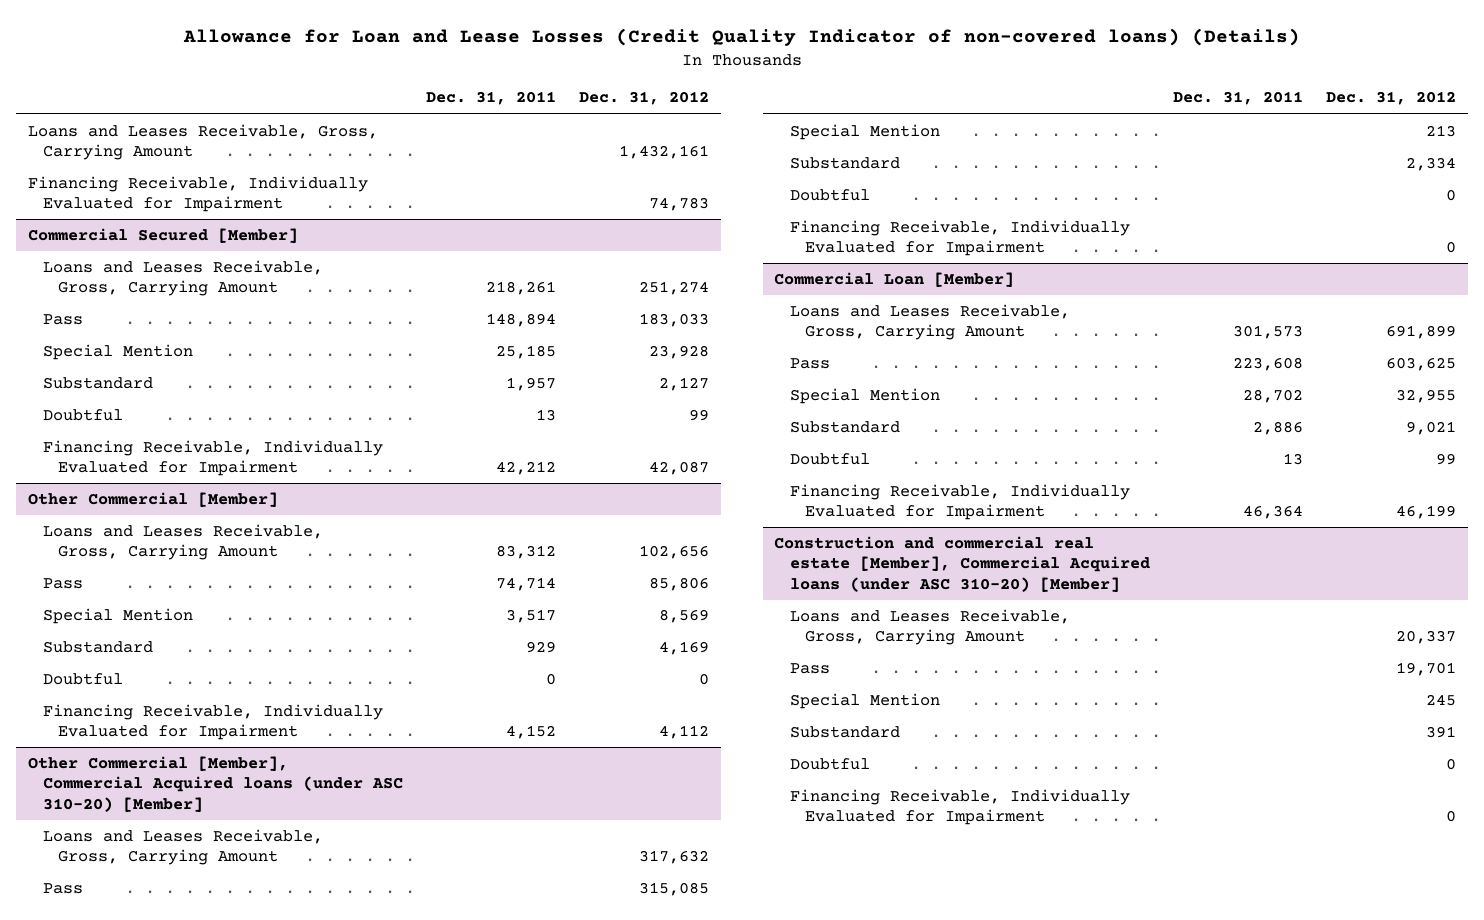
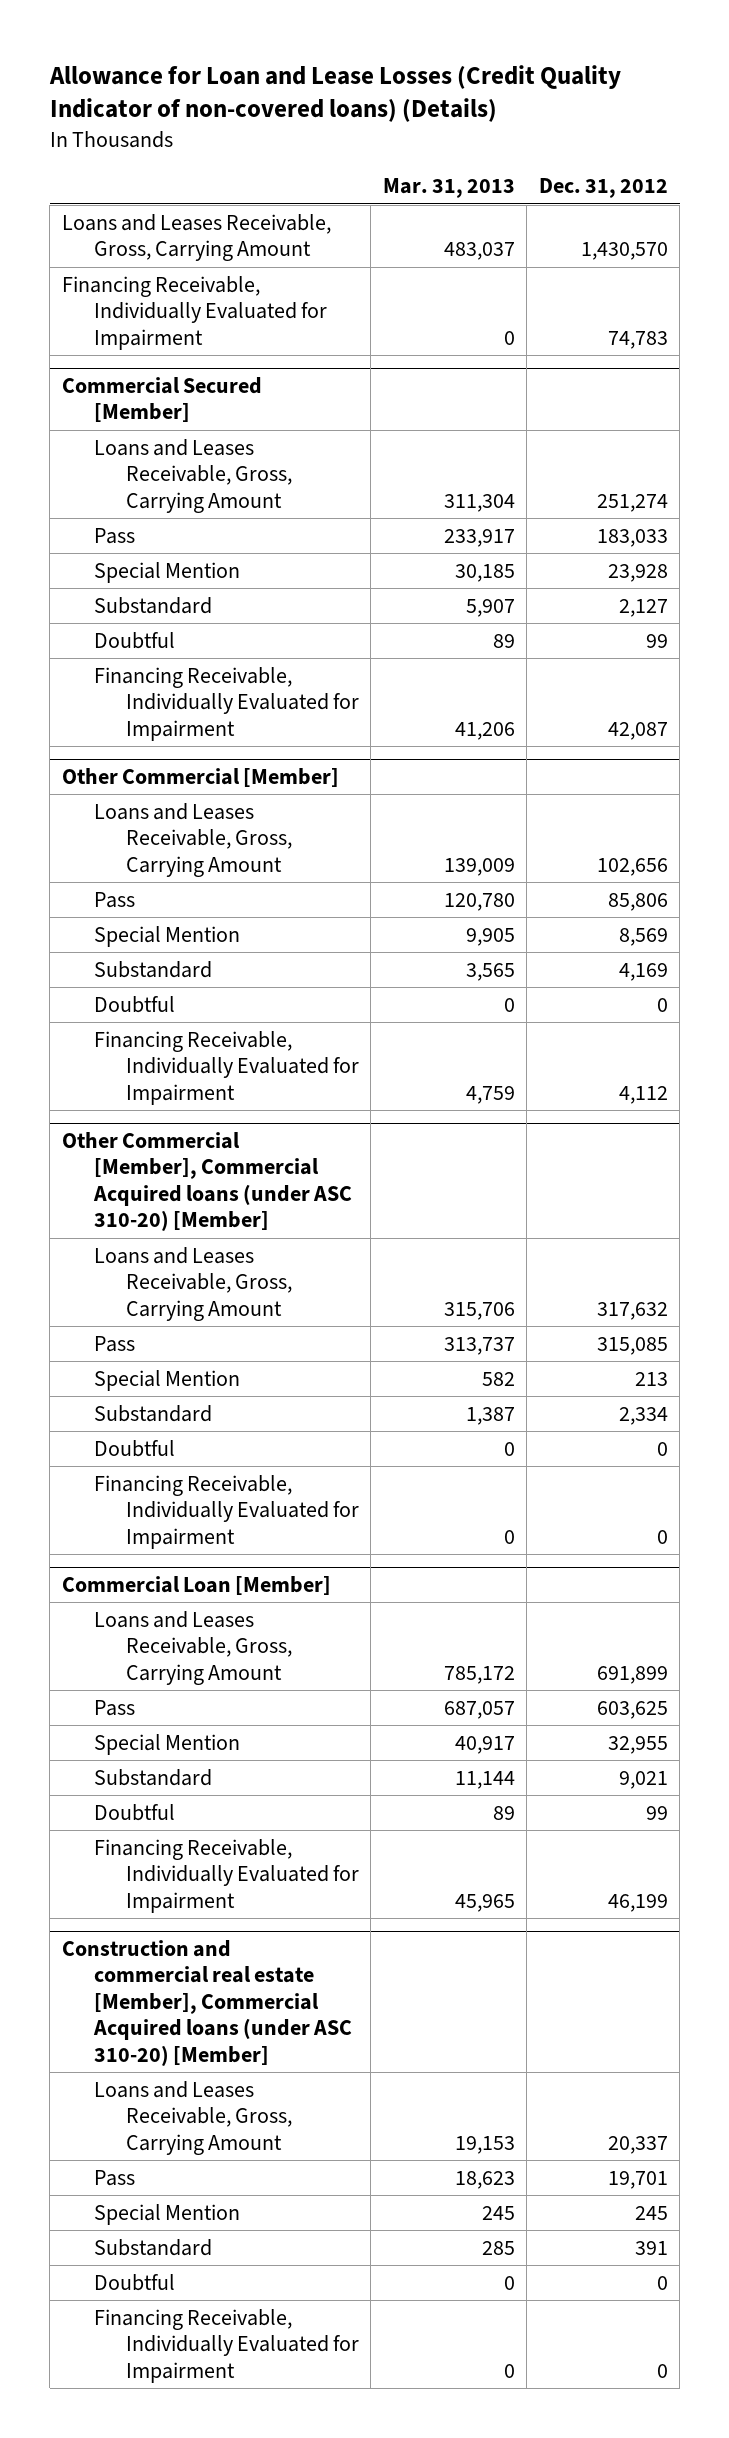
[426,91,557,106] Dec. 31, 2011 -> none
none -> [382,178,515,199] Mar. 31, 2013
[619,145,710,160] 1,432,161 -> [580,242,668,261] 1,430,570

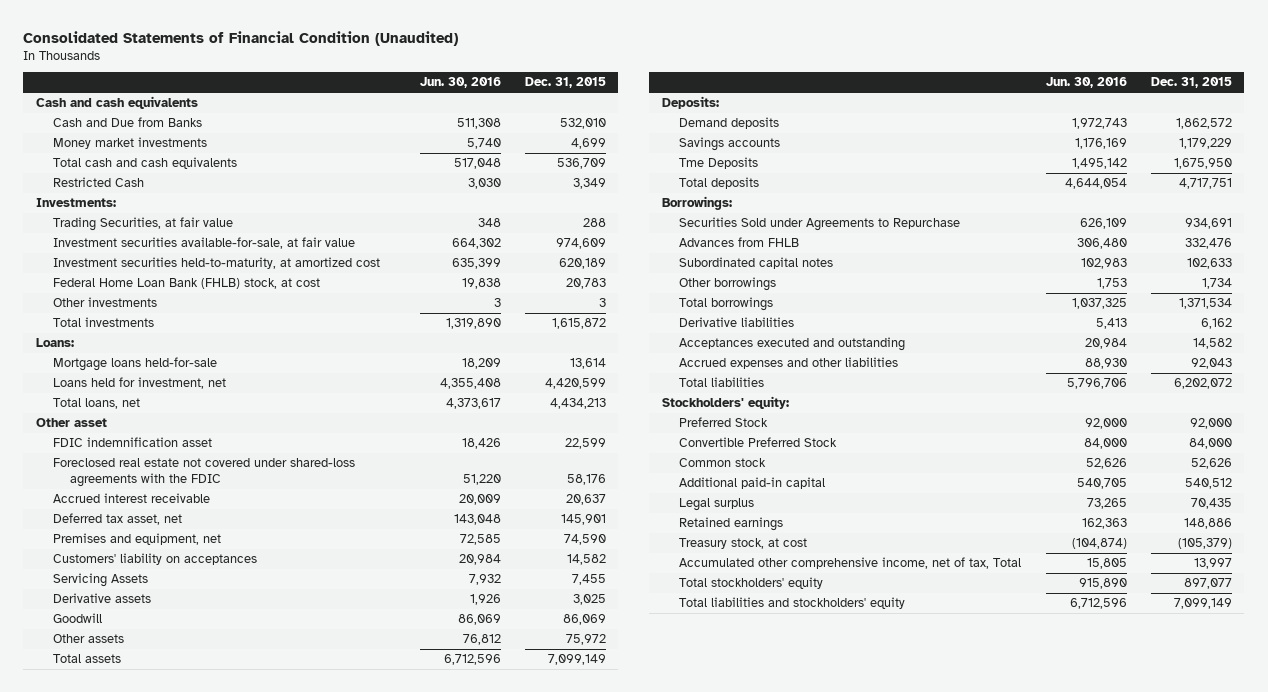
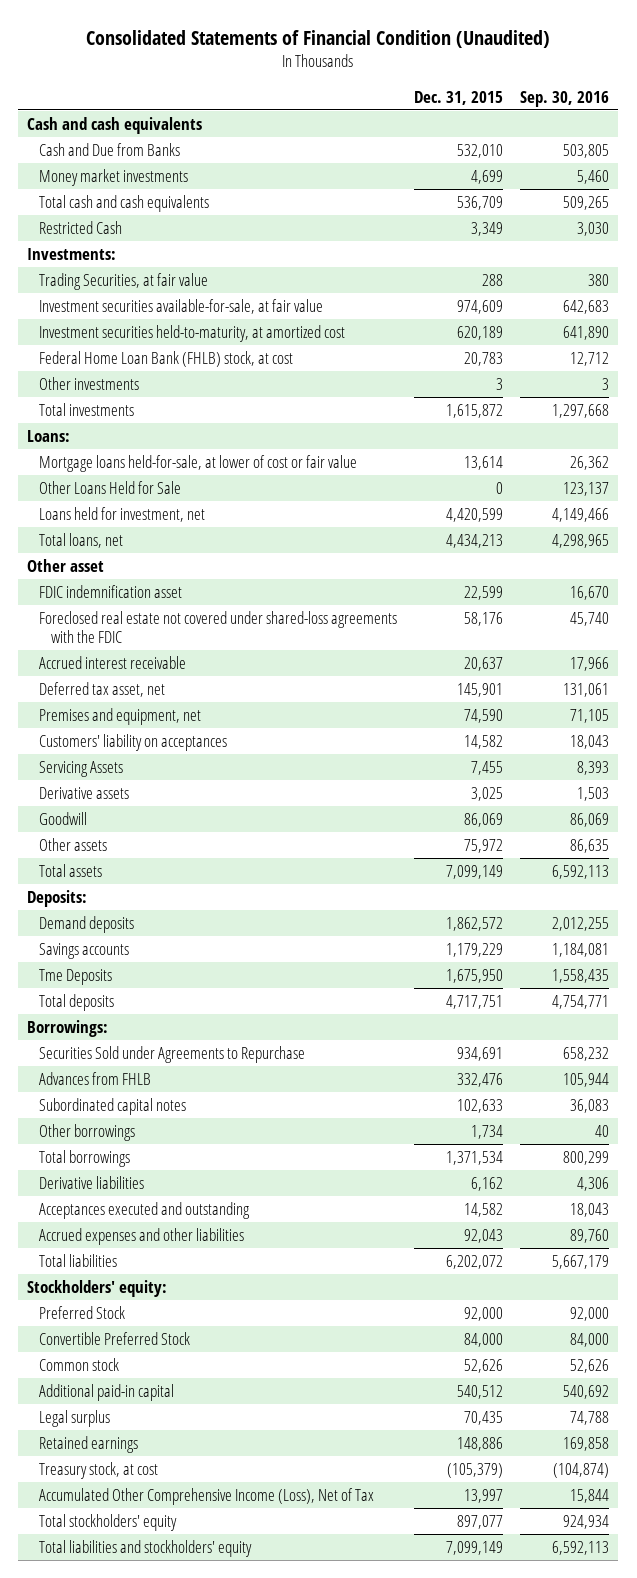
[419,77,501,89] Jun. 30, 2016 -> none
none -> [520,90,610,107] Sep. 30, 2016
[52,357,217,372] Mortgage loans held-for-sale -> [39,454,358,472] Mortgage loans held-for-sale, at lower of cost or fair value
none -> [39,480,182,494] Other Loans Held for Sale
[678,557,1021,570] Accumulated other comprehensive income, net of tax, Total -> [39,1487,375,1505] Accumulated Other Comprehensive Income (Loss), Net of Tax

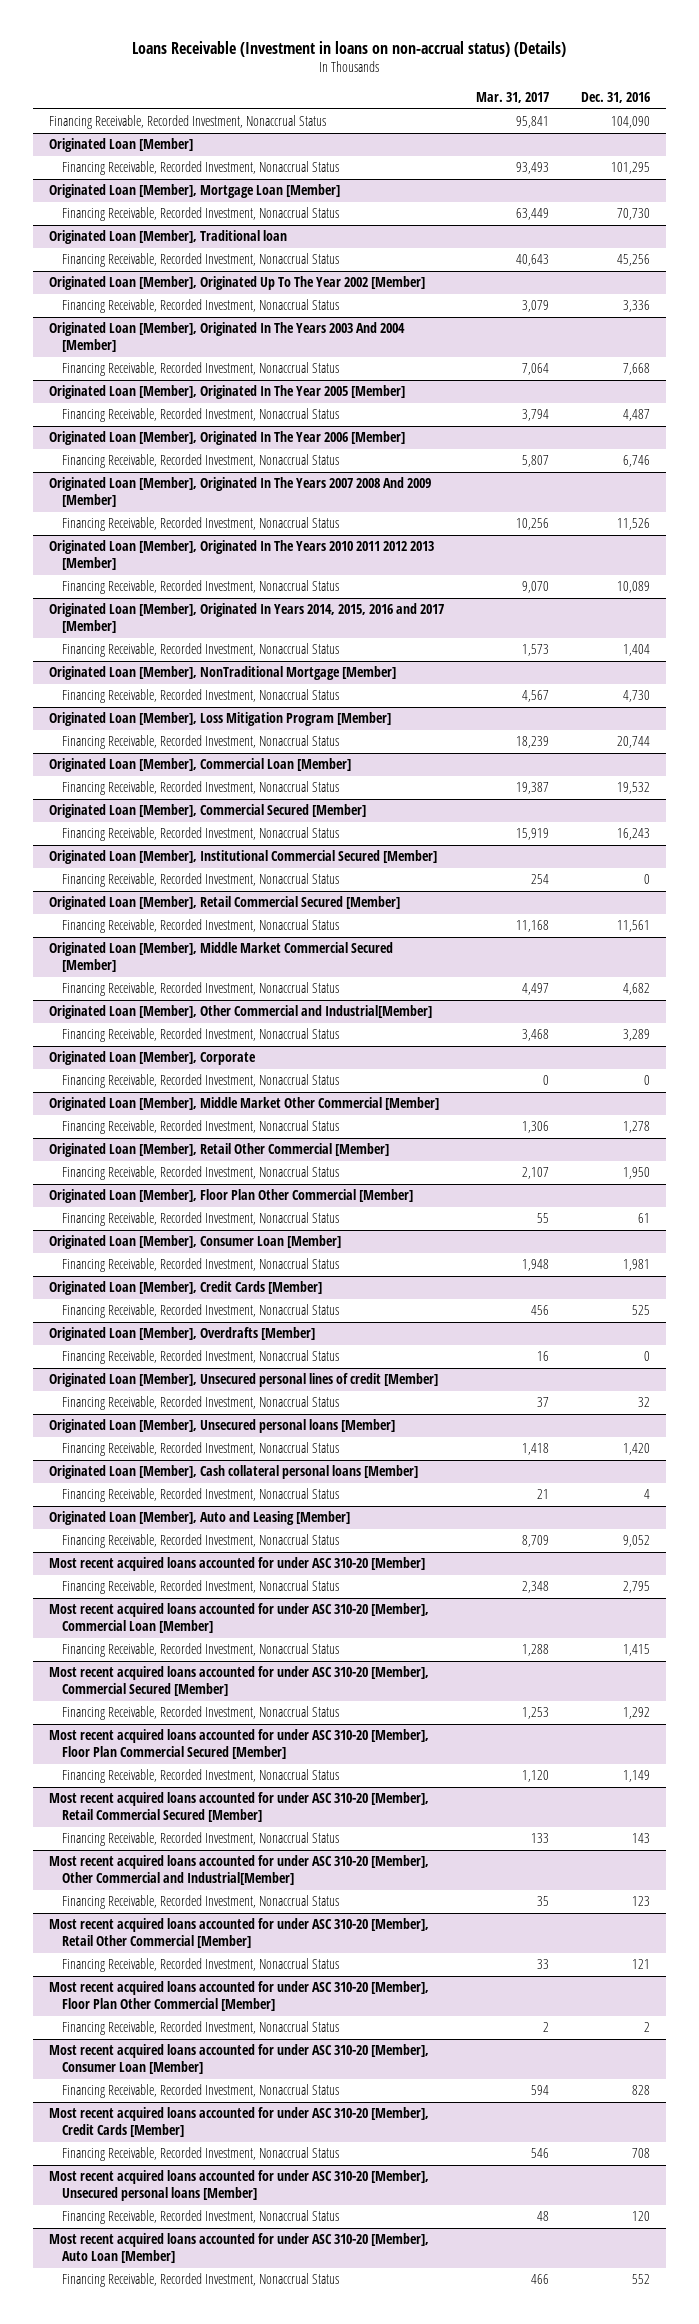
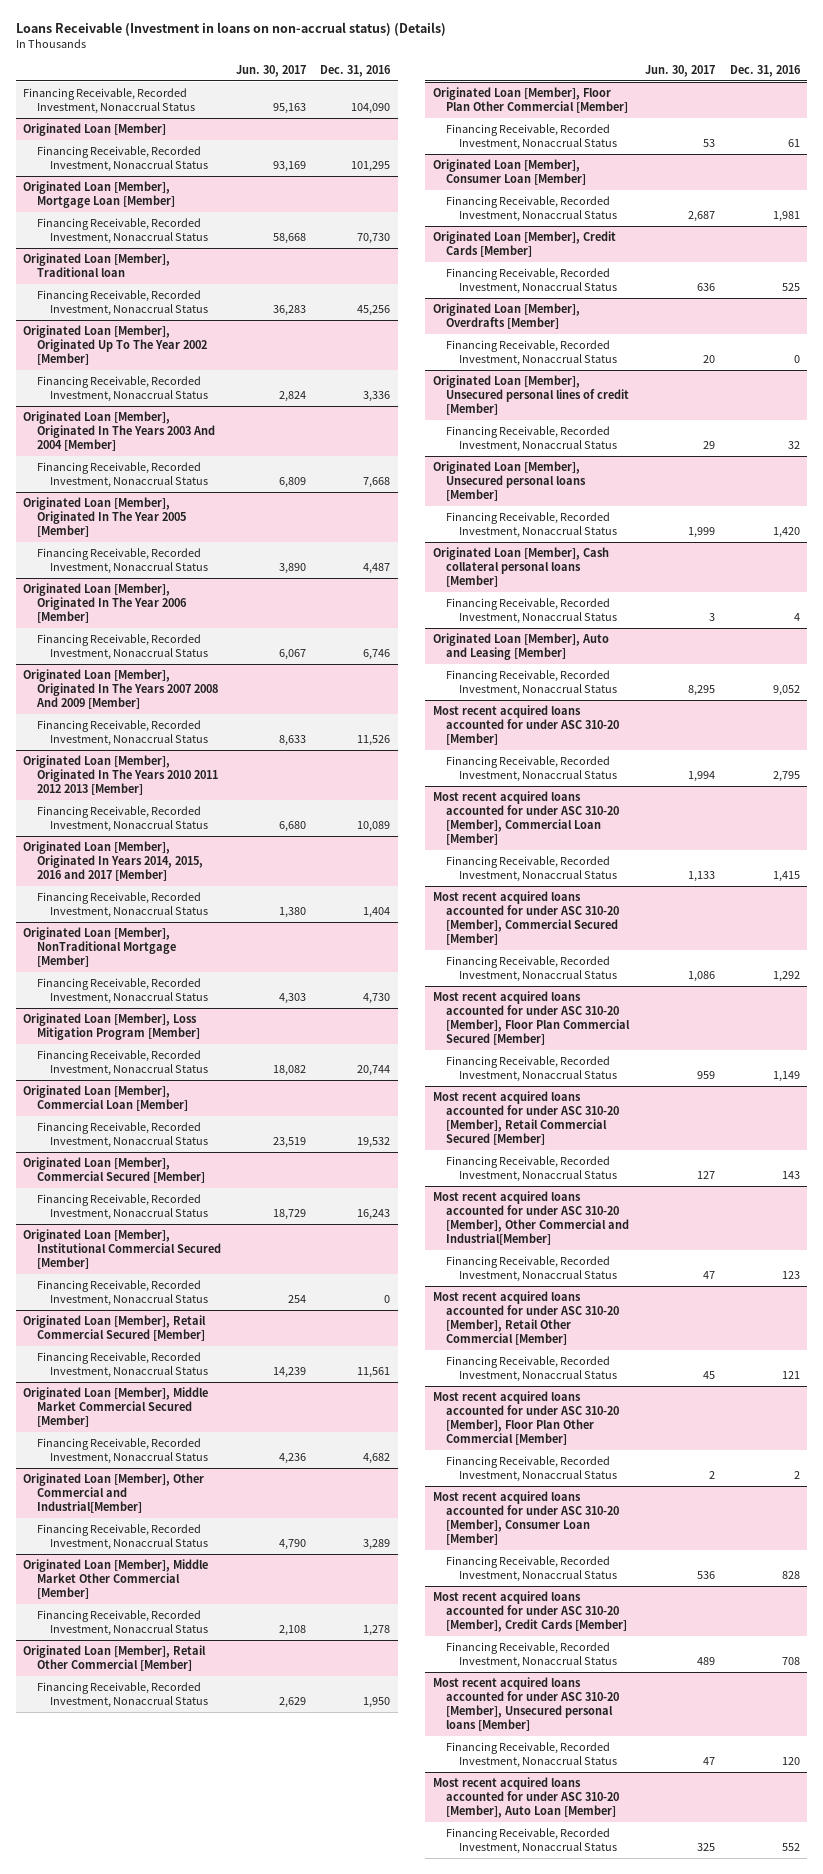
[475,92,549,104] Mar. 31, 2017 -> none
none -> [235,64,306,77] Jun. 30, 2017
[48,1051,256,1066] Originated Loan [Member], Corporate -> none
[61,1074,339,1089] Financing Receivable, Recorded Investment, Nonaccrual Status -> none

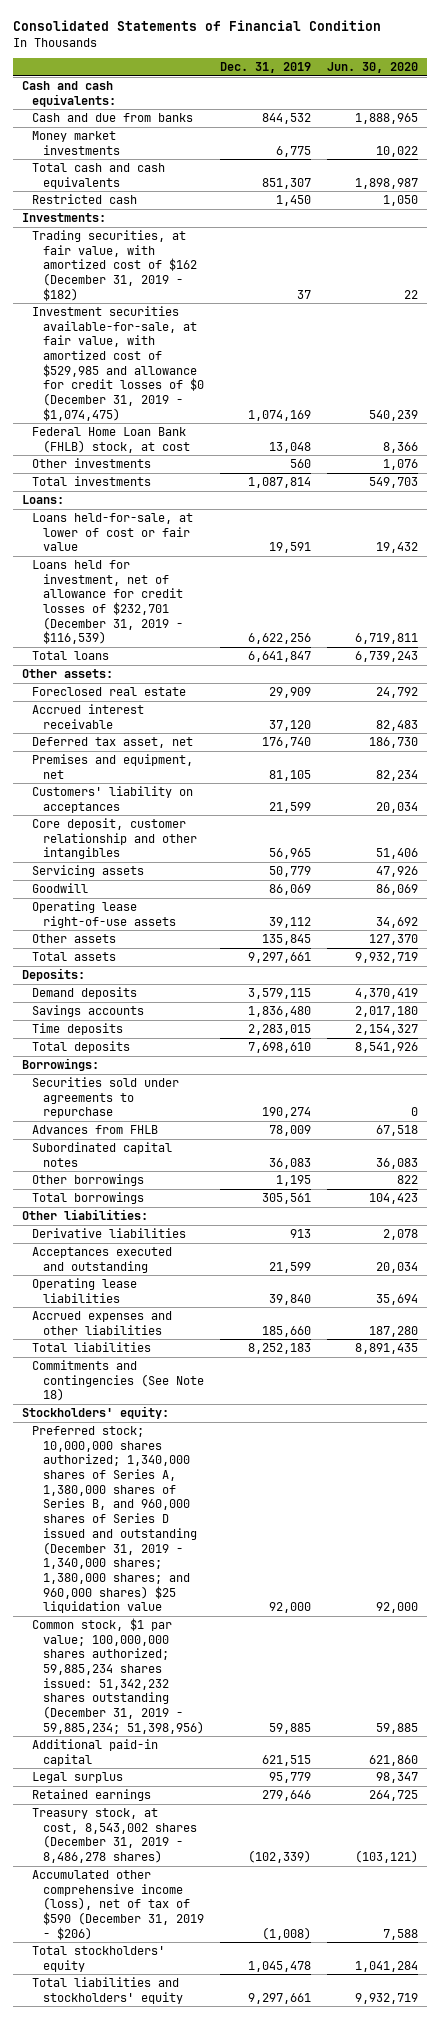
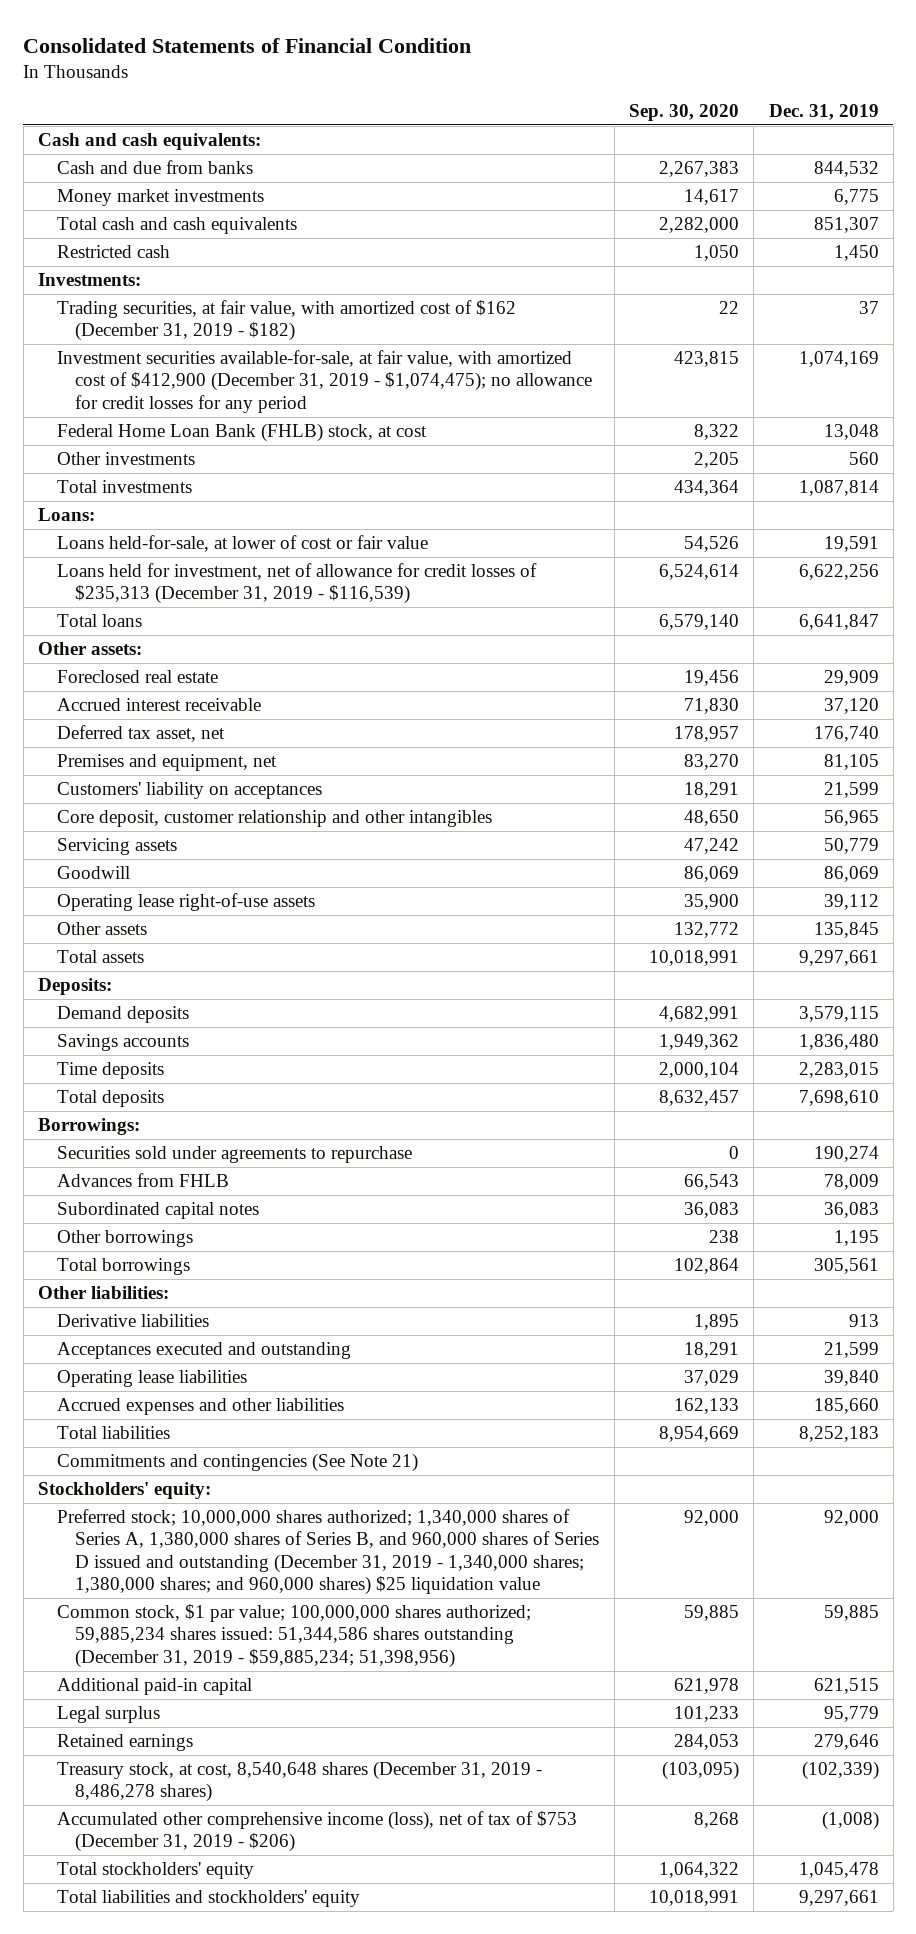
[327,62,419,74] Jun. 30, 2020 -> none
none -> [628,104,739,122] Sep. 30, 2020
[32,306,204,421] Investment securities available-for-sale, at fair value, with amortized cost of $529,985 and allowance for credit losses of $0 (December 31, 2019 - $1,074,475) -> [56,349,593,413] Investment securities available-for-sale, at fair value, with amortized cost of $412,900 (December 31, 2019 - $1,074,475); no allowance for credit losses for any period
[32,560,183,645] Loans held for investment, net of allowance for credit losses of $232,701 (December 31, 2019 - $116,539) -> [56,562,537,605] Loans held for investment, net of allowance for credit losses of $235,313 (December 31, 2019 - $116,539)
[32,1360,204,1402] Commitments and contingencies (See Note 18) -> [56,1452,418,1472] Commitments and contingencies (See Note 21)
[32,1618,204,1734] Common stock, $1 par value; 100,000,000 shares authorized; 59,885,234 shares issued: 51,342,232 shares outstanding (December 31, 2019 - 59,885,234; 51,398,956) -> [56,1603,531,1668] Common stock, $1 par value; 100,000,000 shares authorized; 59,885,234 shares issued: 51,344,586 shares outstanding (December 31, 2019 - $59,885,234; 51,398,956)
[32,1808,197,1864] Treasury stock, at cost, 8,543,002 shares (December 31, 2019 - 8,486,278 shares) -> [56,1760,542,1803] Treasury stock, at cost, 8,540,648 shares (December 31, 2019 - 8,486,278 shares)
[32,1870,204,1940] Accumulated other comprehensive income (loss), net of tax of $590 (December 31, 2019 - $206) -> [56,1810,577,1853] Accumulated other comprehensive income (loss), net of tax of $753 (December 31, 2019 - $206)

